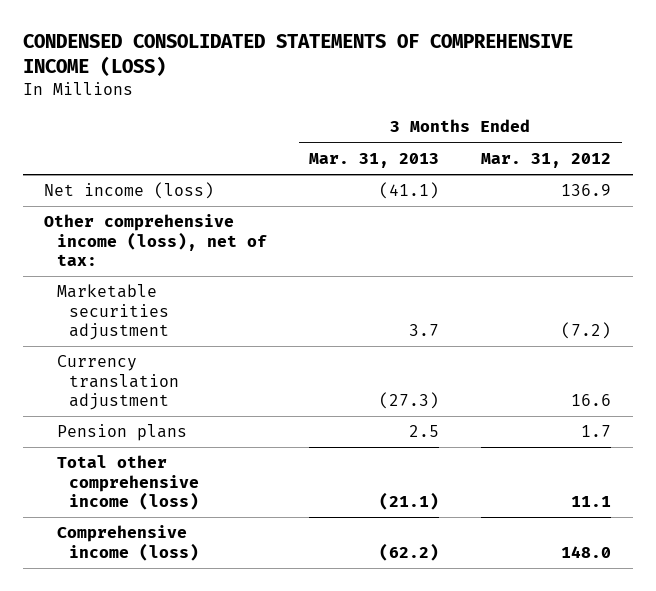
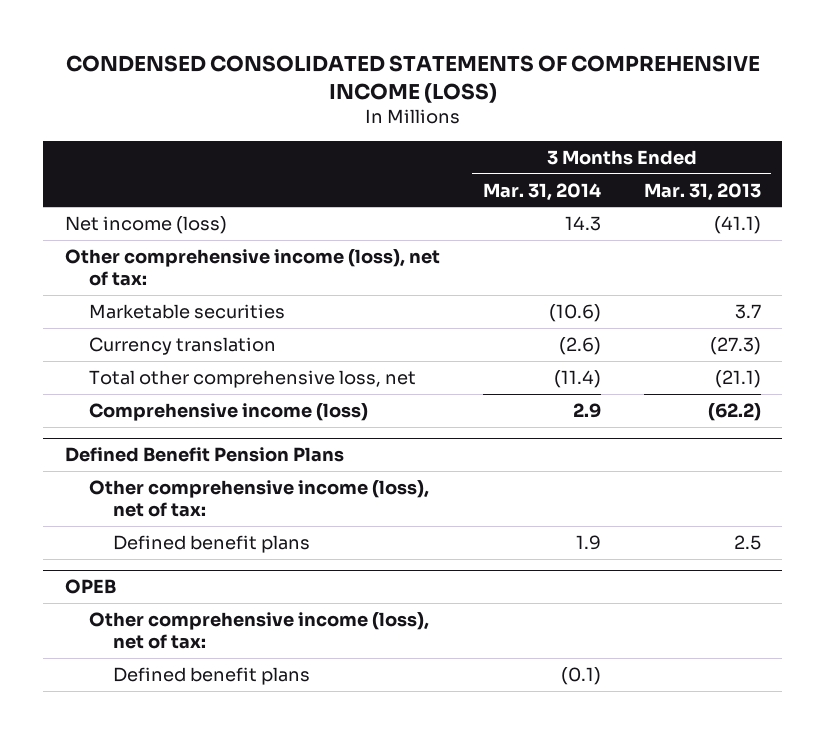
[481,152,612,168] Mar. 31, 2012 -> none
none -> [482,182,601,201] Mar. 31, 2014
[56,424,187,442] Pension plans -> none
[56,284,170,341] Marketable securities adjustment -> [89,303,286,319] Marketable securities
[56,355,180,411] Currency translation adjustment -> [89,336,277,355] Currency translation
[56,455,200,511] Total other comprehensive income (loss) -> [89,369,417,388] Total other comprehensive loss, net
none -> [64,447,344,463] Defined Benefit Pension Plans
none -> [89,479,430,518] Other comprehensive income (loss), net of tax:
none -> [113,534,311,553] Defined benefit plans
none -> [64,579,116,595] OPEB
none -> [89,611,430,650] Other comprehensive income (loss), net of tax:
none -> [113,666,311,685] Defined benefit plans

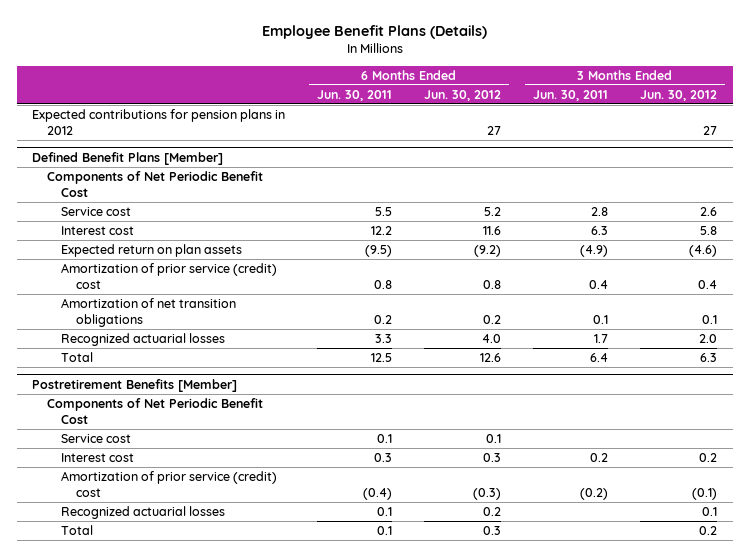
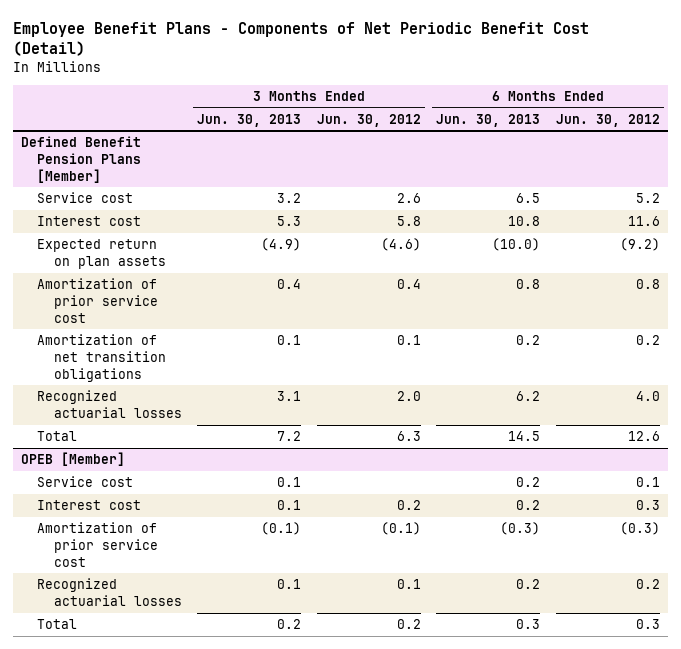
[261,25,487,40] Employee Benefit Plans (Details) -> [13,21,590,57] Employee Benefit Plans - Components of Net Periodic Benefit Cost (Detail)
[317,89,393,101] Jun. 30, 2011 -> none
[533,89,609,101] Jun. 30, 2011 -> none
none -> [197,113,302,127] Jun. 30, 2013
none -> [436,113,541,127] Jun. 30, 2013
[32,109,286,135] Expected contributions for pension plans in 2012 -> none
[46,171,263,197] Components of Net Periodic Benefit Cost -> none
[32,151,224,165] Defined Benefit Plans [Member] -> [21,136,142,183] Defined Benefit Pension Plans [Member]
[61,263,278,289] Amortization of prior service (credit) cost -> [37,278,158,323] Amortization of prior service cost
[32,378,238,392] Postretirement Benefits [Member] -> none
[46,398,263,424] Components of Net Periodic Benefit Cost -> none
none -> [21,452,126,467] OPEB [Member]
[61,471,278,497] Amortization of prior service (credit) cost -> [37,522,158,567] Amortization of prior service cost

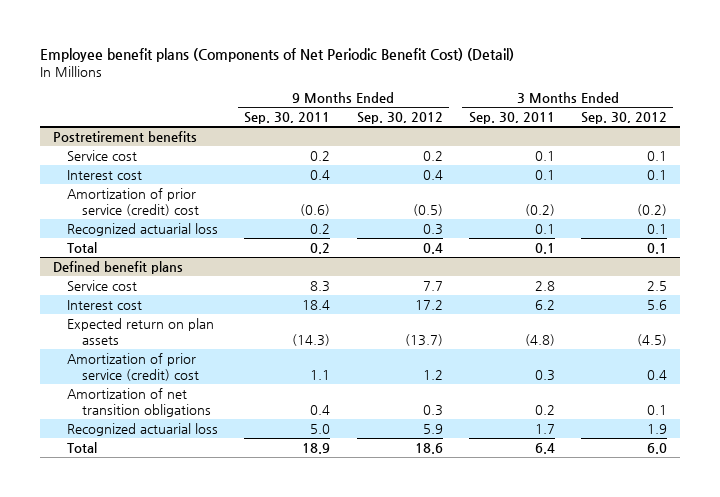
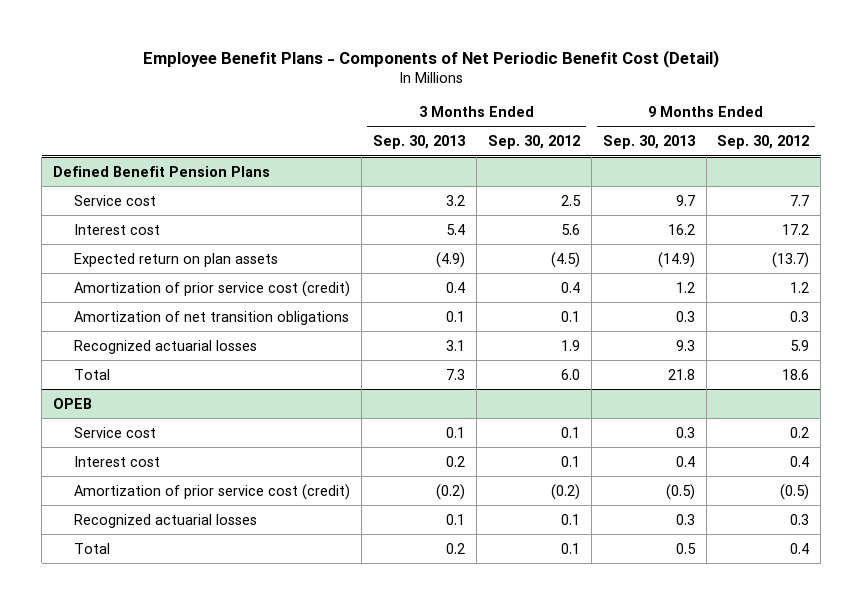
[40,48,515,63] Employee benefit plans (Components of Net Periodic Benefit Cost) (Detail) -> [143,49,720,68] Employee Benefit Plans - Components of Net Periodic Benefit Cost (Detail)
[244,112,331,125] Sep. 30, 2011 -> none
[468,112,555,125] Sep. 30, 2011 -> none
none -> [373,135,466,150] Sep. 30, 2013
none -> [602,135,695,150] Sep. 30, 2013
[53,130,198,142] Postretirement benefits -> none
[67,149,138,161] Service cost -> none
[67,169,143,180] Interest cost -> none
[67,187,199,216] Amortization of prior service (credit) cost -> none
[67,222,219,236] Recognized actuarial loss -> none
[67,241,98,253] Total -> none
[53,260,184,274] Defined benefit plans -> [53,165,271,177] Defined Benefit Pension Plans
[67,352,199,381] Amortization of prior service (credit) cost -> [74,280,351,297] Amortization of prior service cost (credit)
[67,422,219,436] Recognized actuarial loss -> [74,339,258,354] Recognized actuarial losses
none -> [53,397,93,409] OPEB
none -> [74,426,157,438] Service cost
none -> [74,455,161,467] Interest cost
none -> [74,483,351,500] Amortization of prior service cost (credit)
none -> [74,513,258,528] Recognized actuarial losses
none -> [74,542,111,554] Total

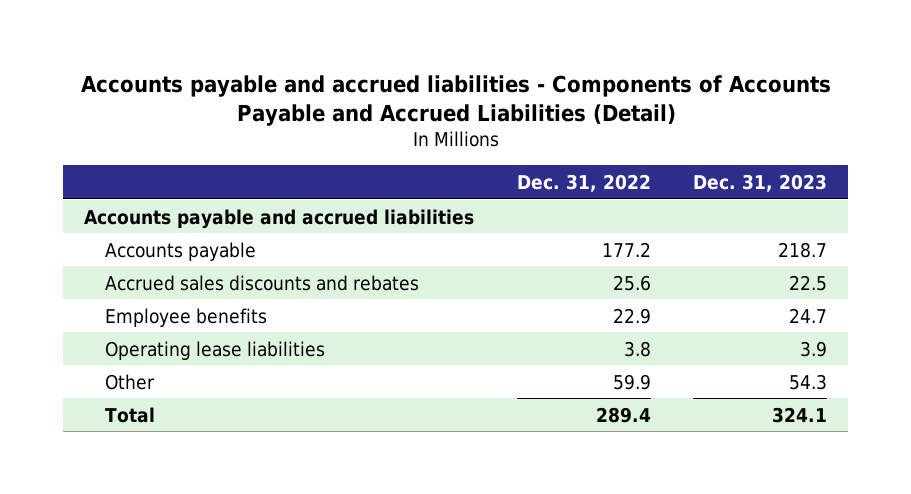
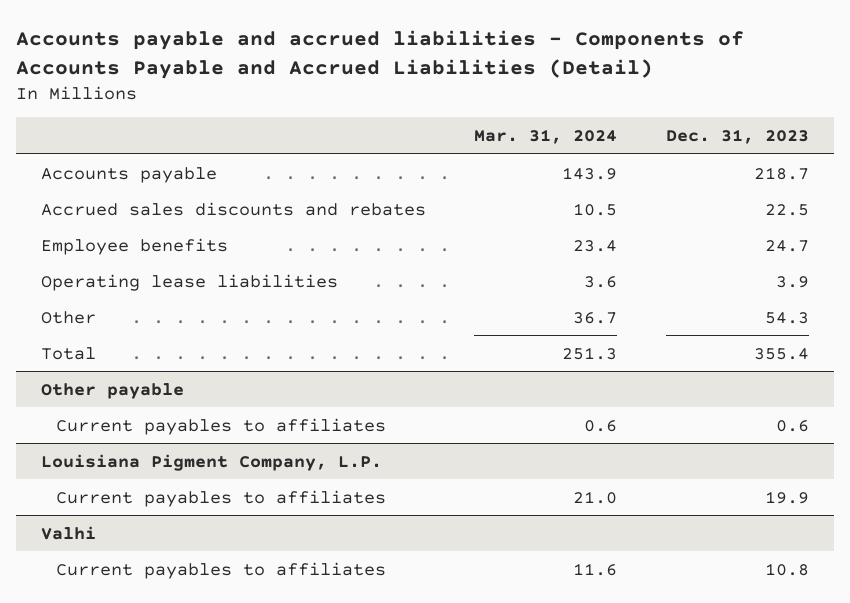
[516,173,651,192] Dec. 31, 2022 -> none
none -> [474,128,618,144] Mar. 31, 2024
[84,208,475,229] Accounts payable and accrued liabilities -> none
[772,406,828,423] 324.1 -> [754,347,810,360] 355.4
none -> [40,382,184,399] Other payable
none -> [56,417,387,435] Current payables to affiliates
none -> [40,453,382,471] Louisiana Pigment Company, L.P.
none -> [56,489,387,507] Current payables to affiliates
none -> [40,525,96,540] Valhi
none -> [56,561,387,579] Current payables to affiliates

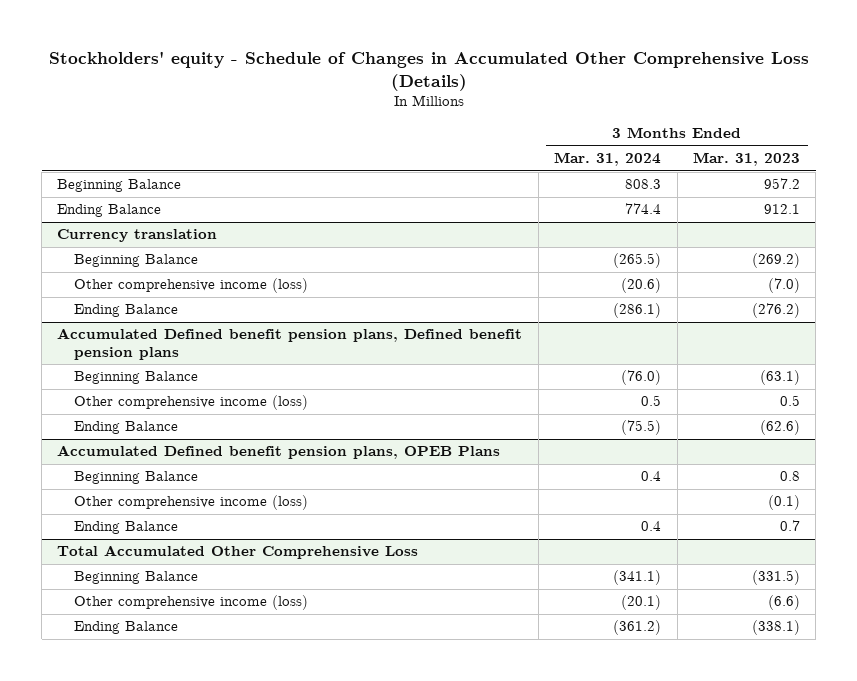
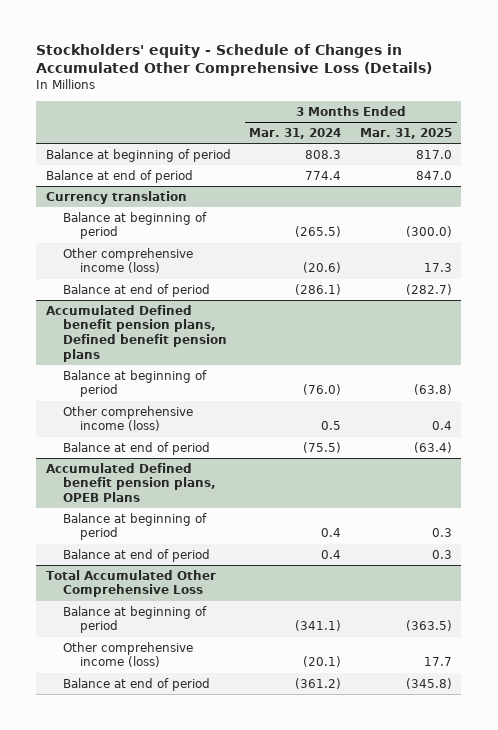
[692,152,800,167] Mar. 31, 2023 -> none
none -> [360,128,453,140] Mar. 31, 2025
[57,179,182,193] Beginning Balance -> [45,148,231,162] Balance at beginning of period
[57,204,162,218] Ending Balance -> [45,169,193,183] Balance at end of period
[74,254,199,268] Beginning Balance -> [62,211,207,240] Balance at beginning of period
[74,304,179,318] Ending Balance -> [62,283,210,297] Balance at end of period
[74,371,199,385] Beginning Balance -> [62,369,207,398] Balance at beginning of period
[74,421,179,435] Ending Balance -> [62,441,210,455] Balance at end of period
[74,495,309,511] Other comprehensive income (loss) -> none
[74,471,199,485] Beginning Balance -> [62,512,207,541] Balance at beginning of period
[74,521,179,535] Ending Balance -> [62,548,210,562] Balance at end of period
[74,571,199,585] Beginning Balance -> [62,605,207,634] Balance at beginning of period
[74,621,179,635] Ending Balance -> [62,677,210,691] Balance at end of period

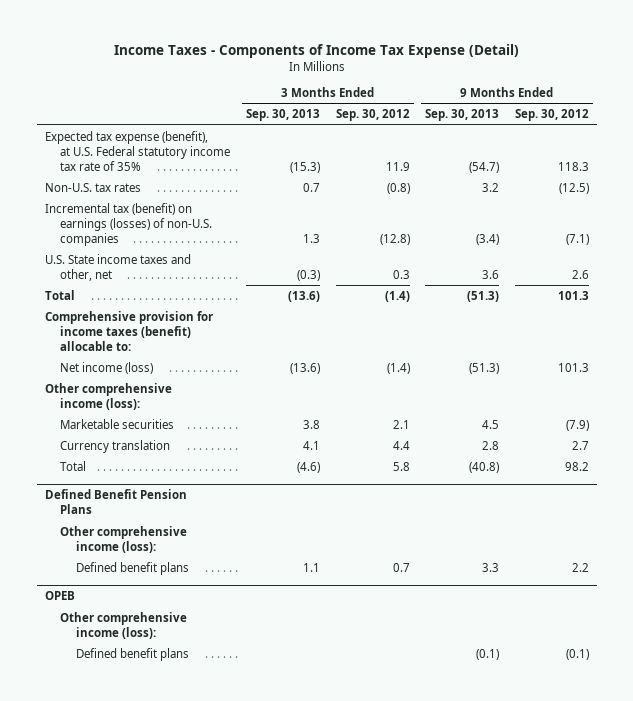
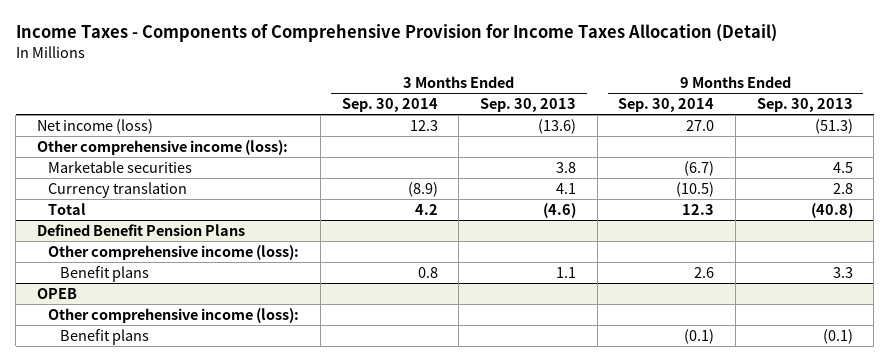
[113,43,519,58] Income Taxes - Components of Income Tax Expense (Detail) -> [15,24,777,43] Income Taxes - Components of Comprehensive Provision for Income Taxes Allocation (Detail)
[335,109,410,122] Sep. 30, 2012 -> none
[514,109,589,122] Sep. 30, 2012 -> none
none -> [341,98,438,113] Sep. 30, 2014
none -> [618,98,715,113] Sep. 30, 2014
[44,130,231,172] Expected tax expense (benefit), at U.S. Federal statutory income tax rate of 35% -> none
[44,182,141,192] Non-U.S. tax rates -> none
[44,202,213,247] Incremental tax (benefit) on earnings (losses) of non-U.S. companies -> none
[44,253,191,281] U.S. State income taxes and other, net -> none
[44,289,75,300] Total -> none
[44,310,213,352] Comprehensive provision for income taxes (benefit) allocable to: -> none
[76,561,190,575] Defined benefit plans -> [59,265,149,282] Benefit plans
[76,647,190,661] Defined benefit plans -> [59,328,149,345] Benefit plans

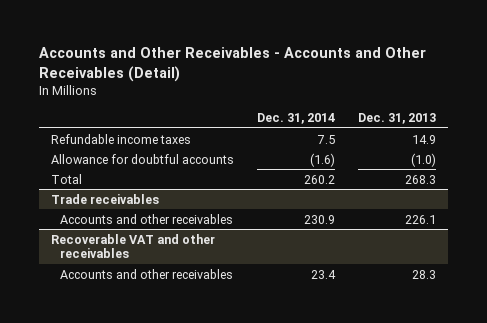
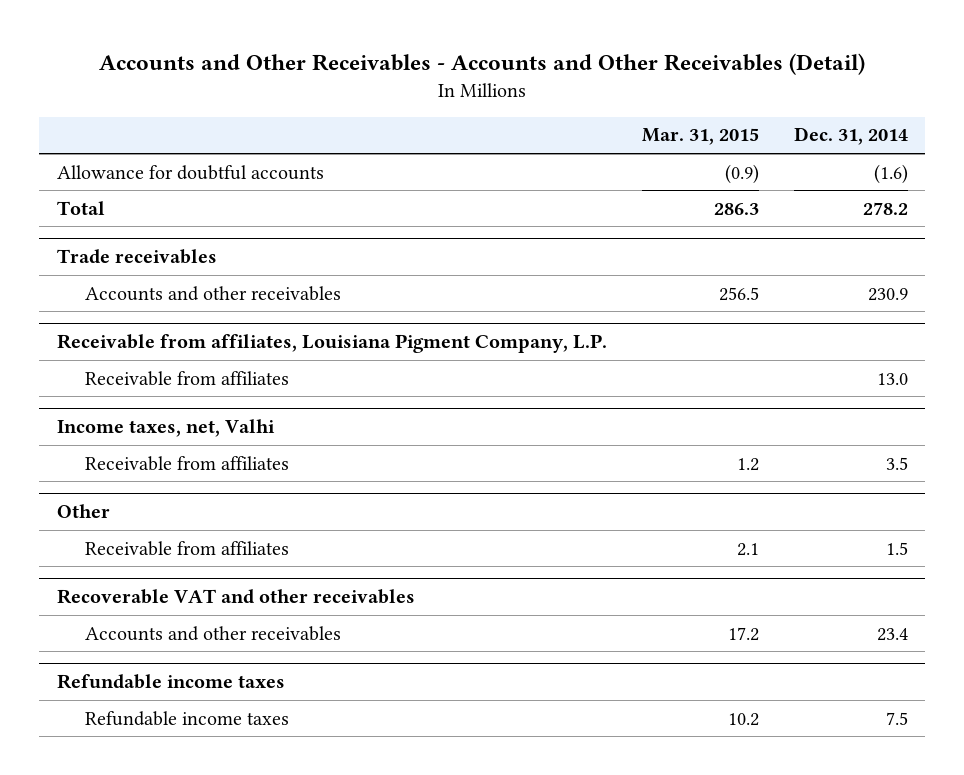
[358,113,437,125] Dec. 31, 2013 -> none
none -> [641,128,759,146] Mar. 31, 2015
[50,133,191,144] Refundable income taxes -> none
[303,174,335,184] 260.2 -> [862,201,908,215] 278.2
none -> [56,334,607,354] Receivable from affiliates, Louisiana Pigment Company, L.P.
none -> [85,370,290,386] Receivable from affiliates
none -> [56,419,275,438] Income taxes, net, Valhi
none -> [85,455,290,471] Receivable from affiliates
none -> [56,504,110,519] Other
none -> [85,540,290,556] Receivable from affiliates
none -> [56,674,285,690] Refundable income taxes
none -> [85,710,290,726] Refundable income taxes

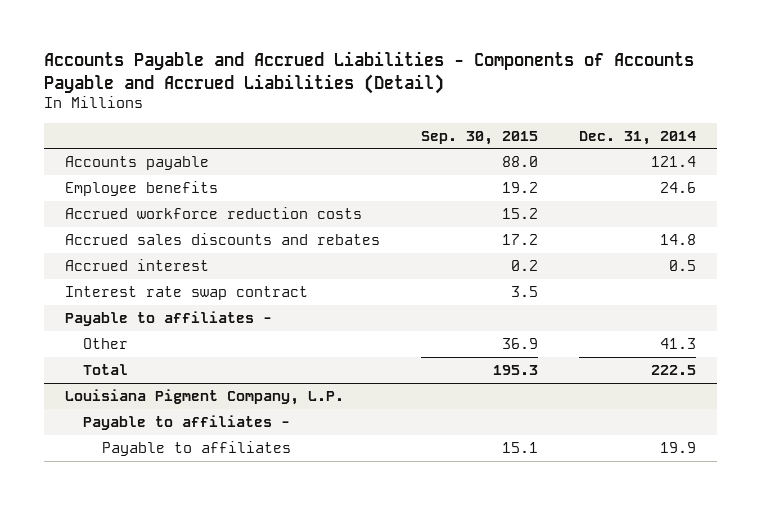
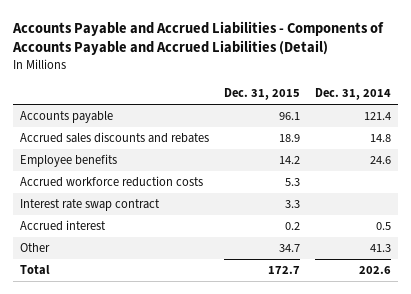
[421,130,539,145] Sep. 30, 2015 -> none
none -> [224,88,301,101] Dec. 31, 2015
[64,232,380,245] Accrued sales discounts and rebates -> [20,132,210,144] Accrued sales discounts and rebates
[64,310,272,326] Payable to affiliates - -> none
[64,258,209,271] Accrued interest -> [20,220,107,232] Accrued interest
[64,388,344,405] Louisiana Pigment Company, L.P. -> none
[83,414,291,430] Payable to affiliates - -> none
[101,440,291,456] Payable to affiliates -> none
[651,364,697,375] 222.5 -> [358,266,391,275] 202.6

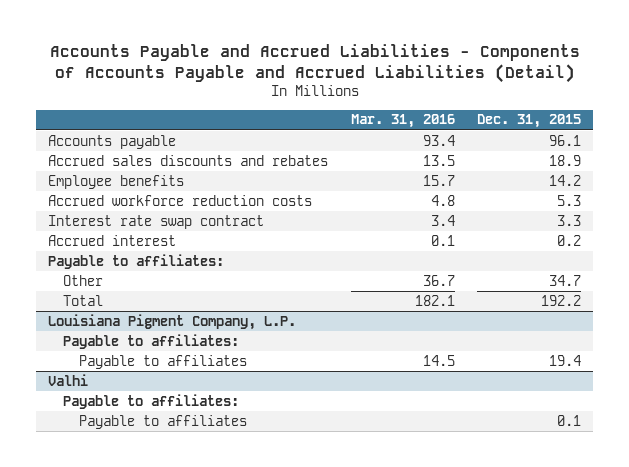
[314,88,391,101] Dec. 31, 2014 -> none
none -> [350,114,455,129] Mar. 31, 2016
none -> [47,253,224,269] Payable to affiliates:
[268,266,301,275] 172.7 -> [541,294,582,306] 192.2
none -> [47,313,296,330] Louisiana Pigment Company, L.P.
none -> [63,333,240,349] Payable to affiliates:
none -> [78,354,247,369] Payable to affiliates
none -> [47,373,88,386] Valhi
none -> [63,393,240,409] Payable to affiliates:
none -> [78,414,247,429] Payable to affiliates

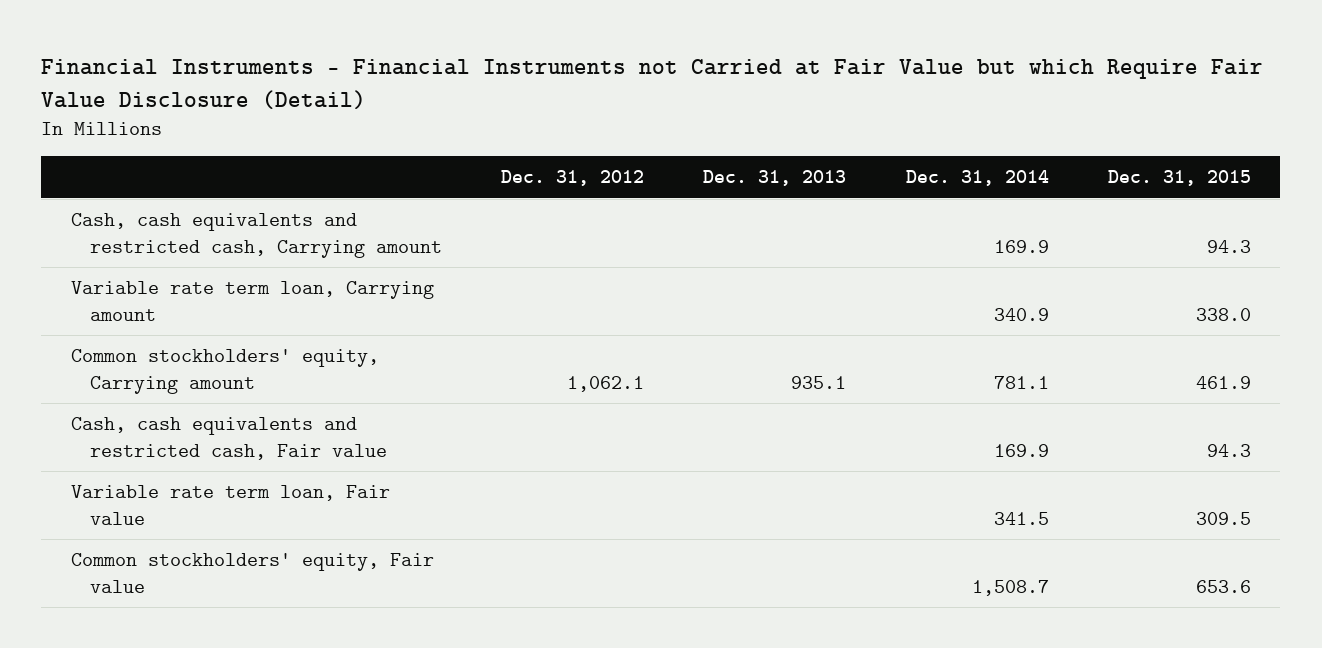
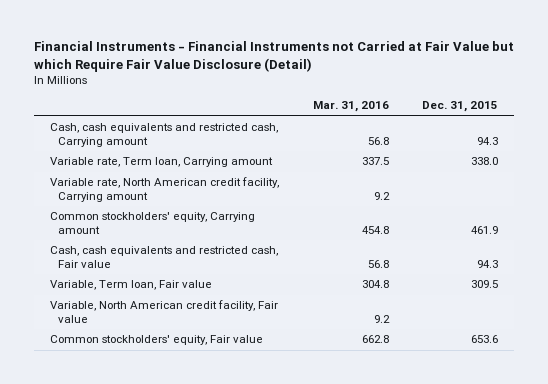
[501,170,645,187] Dec. 31, 2012 -> none
[703,170,847,187] Dec. 31, 2013 -> none
[905,170,1049,187] Dec. 31, 2014 -> none
none -> [312,101,389,113] Mar. 31, 2016
[70,281,434,321] Variable rate term loan, Carrying amount -> [50,157,274,168] Variable rate, Term loan, Carrying amount
none -> [50,177,280,203] Variable rate, North American credit facility, Carrying amount
[70,485,390,525] Variable rate term loan, Fair value -> [50,280,213,291] Variable, Term loan, Fair value
none -> [50,300,279,324] Variable, North American credit facility, Fair value

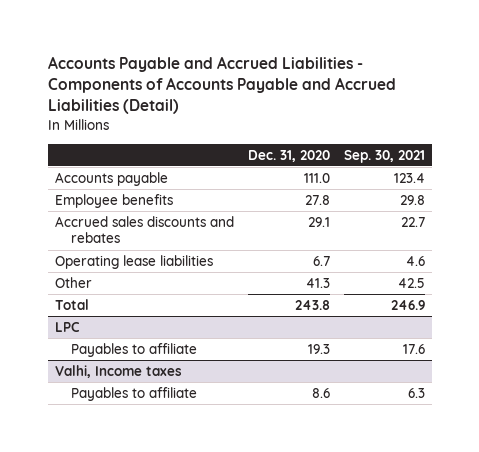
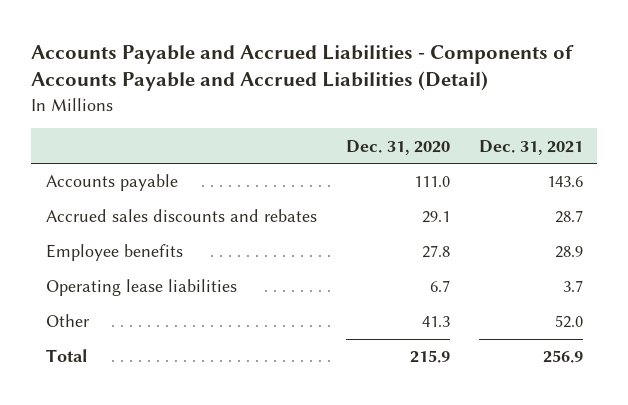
[343,149,425,163] Sep. 30, 2021 -> none
none -> [478,139,583,155] Dec. 31, 2021
[54,194,173,209] Employee benefits -> [45,244,183,262] Employee benefits
[54,322,80,333] LPC -> none
[70,343,197,358] Payables to affiliate -> none
[54,365,182,379] Valhi, Income taxes -> none
[70,387,197,402] Payables to affiliate -> none
[294,300,330,311] 243.8 -> [409,350,450,364] 215.9

